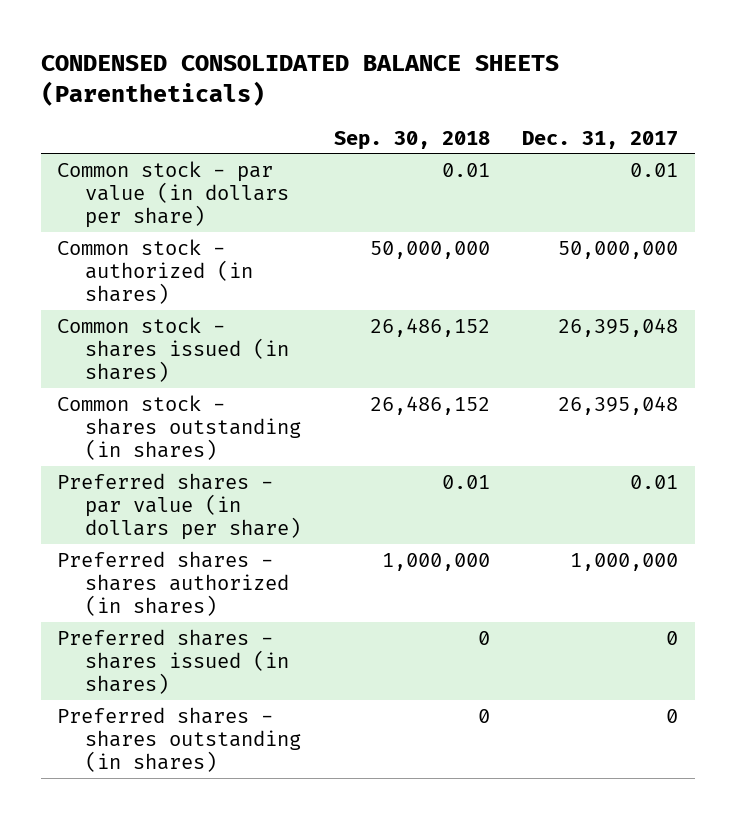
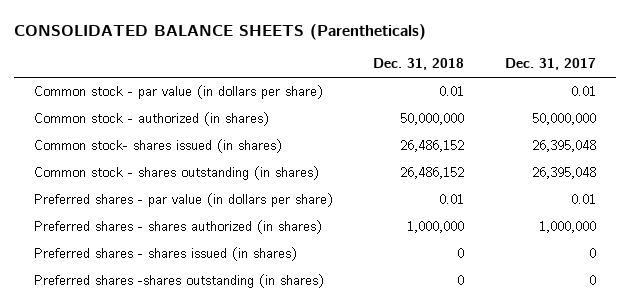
[40,55,559,107] CONDENSED CONSOLIDATED BALANCE SHEETS (Parentheticals) -> [13,23,426,40] CONSOLIDATED BALANCE SHEETS (Parentheticals)
[333,130,490,150] Sep. 30, 2018 -> none
none -> [373,58,465,71] Dec. 31, 2018
[57,316,290,383] Common stock - shares issued (in shares) -> [34,139,283,154] Common stock- shares issued (in shares)
[57,706,302,773] Preferred shares - shares outstanding (in shares) -> [34,274,325,289] Preferred shares -shares outstanding (in shares)

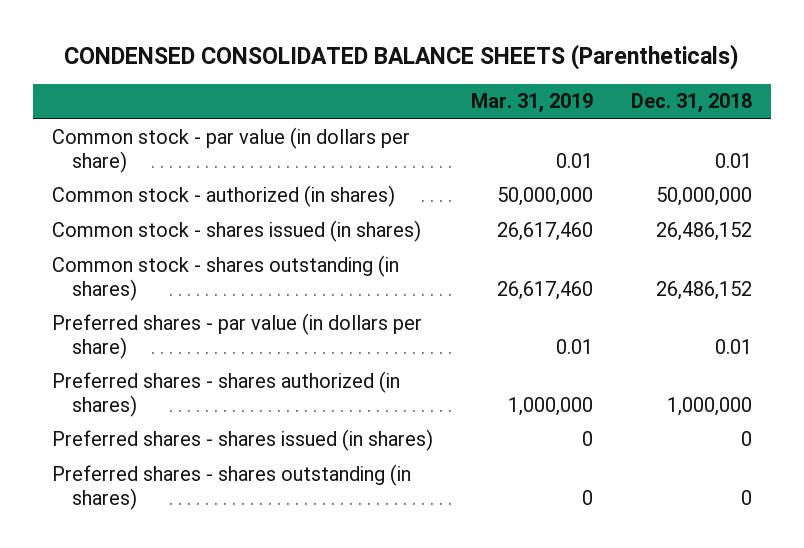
[13,23,426,40] CONSOLIDATED BALANCE SHEETS (Parentheticals) -> [64,44,740,71] CONDENSED CONSOLIDATED BALANCE SHEETS (Parentheticals)
[504,58,596,71] Dec. 31, 2017 -> none
none -> [471,93,594,114] Mar. 31, 2019
[34,139,283,154] Common stock- shares issued (in shares) -> [52,220,422,243] Common stock - shares issued (in shares)
[34,274,325,289] Preferred shares -shares outstanding (in shares) -> [52,464,412,510] Preferred shares - shares outstanding (in shares)

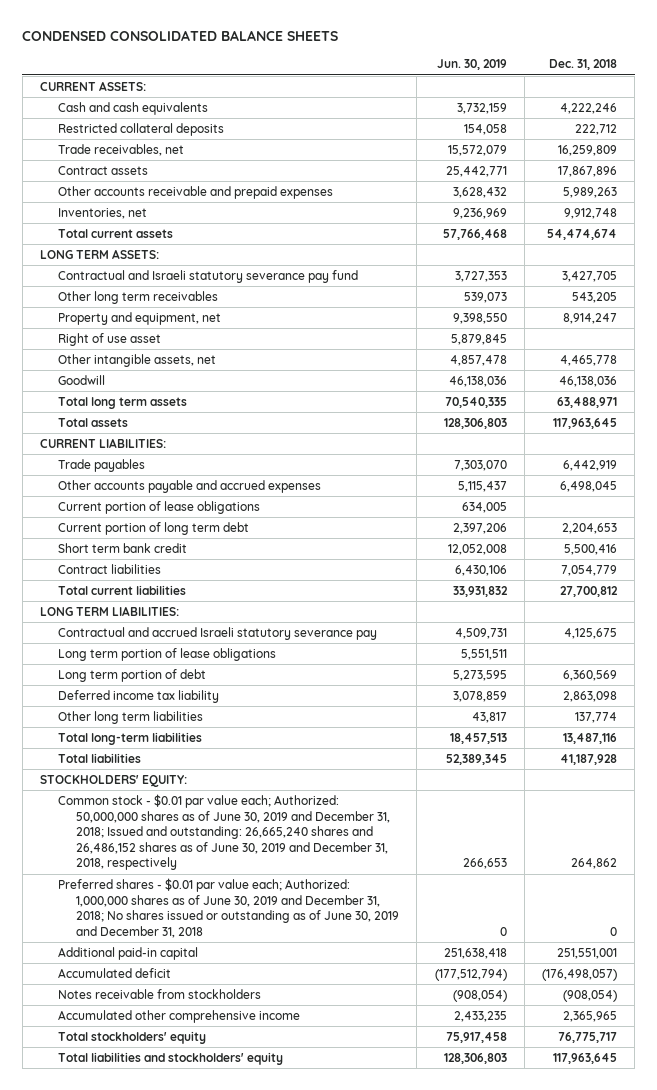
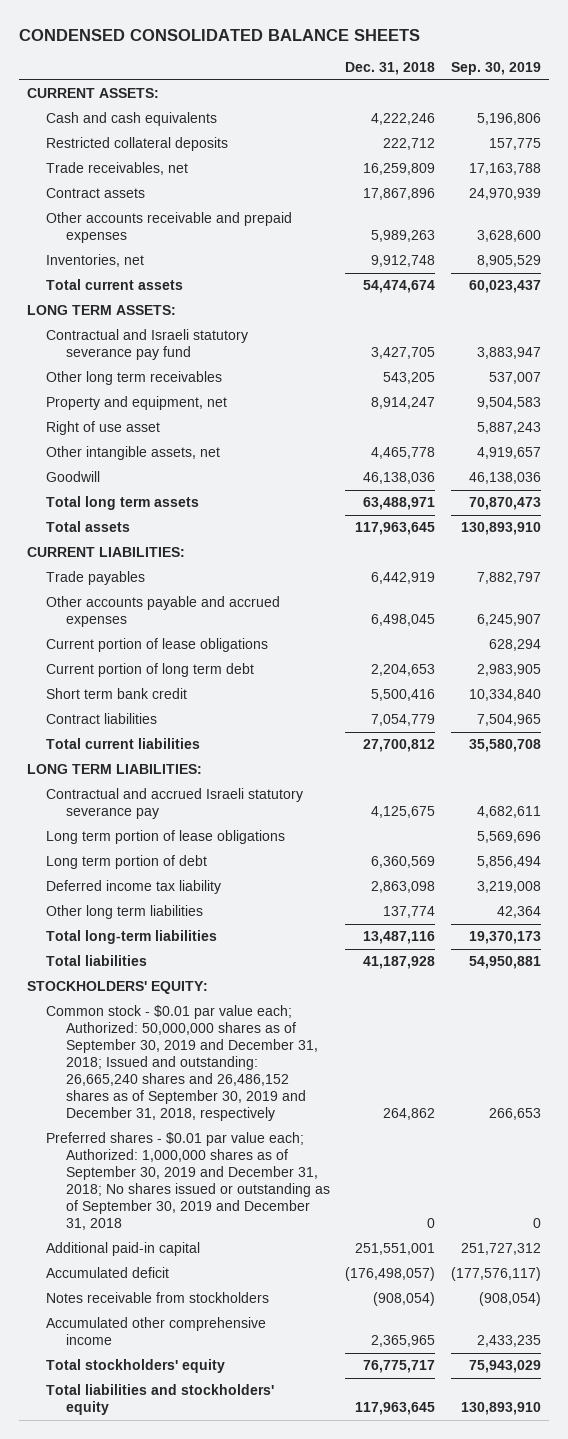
[436,59,507,71] Jun. 30, 2019 -> none
none -> [451,62,542,76] Sep. 30, 2019
[58,794,391,871] Common stock - $0.01 par value each; Authorized: 50,000,000 shares as of June 30, 2019 and December 31, 2018; Issued and outstanding: 26,665,240 shares and 26,486,152 shares as of June 30, 2019 and December 31, 2018, respectively -> [46,1005,318,1122] Common stock - $0.01 par value each; Authorized: 50,000,000 shares as of September 30, 2019 and December 31, 2018; Issued and outstanding: 26,665,240 shares and 26,486,152 shares as of September 30, 2019 and December 31, 2018, respectively
[58,878,400,938] Preferred shares - $0.01 par value each; Authorized: 1,000,000 shares as of June 30, 2019 and December 31, 2018; No shares issued or outstanding as of June 30, 2019 and December 31, 2018 -> [46,1132,330,1231] Preferred shares - $0.01 par value each; Authorized: 1,000,000 shares as of September 30, 2019 and December 31, 2018; No shares issued or outstanding as of September 30, 2019 and December 31, 2018

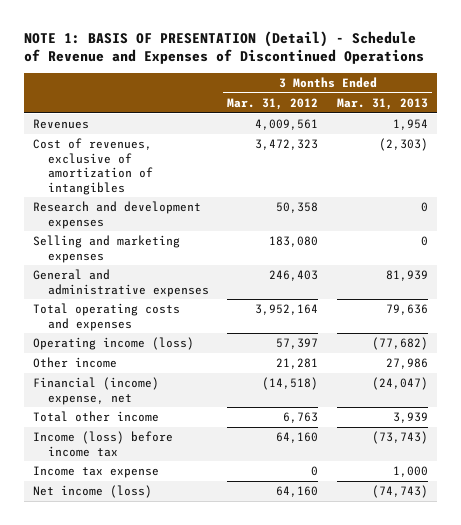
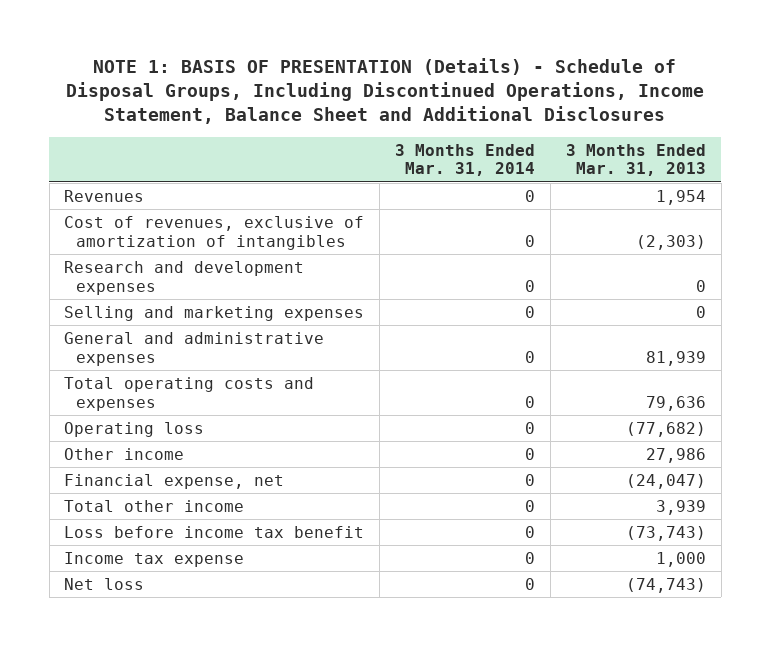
[24,30,425,65] NOTE 1: BASIS OF PRESENTATION (Detail) - Schedule of Revenue and Expenses of Discontinued Operations -> [66,58,705,125] NOTE 1: BASIS OF PRESENTATION (Details) - Schedule of Disposal Groups, Including Discontinued Operations, Income Statement, Balance Sheet and Additional Disclosures
[227,97,319,110] Mar. 31, 2012 -> none
none -> [395,143,536,177] 3 Months Ended Mar. 31, 2014
[33,336,195,350] Operating income (loss) -> [64,421,205,437] Operating loss
[33,376,160,405] Financial (income) expense, net -> [64,473,285,489] Financial expense, net
[33,430,174,457] Income (loss) before income tax -> [64,525,365,538] Loss before income tax benefit
[33,484,153,498] Net income (loss) -> [64,577,145,590] Net loss

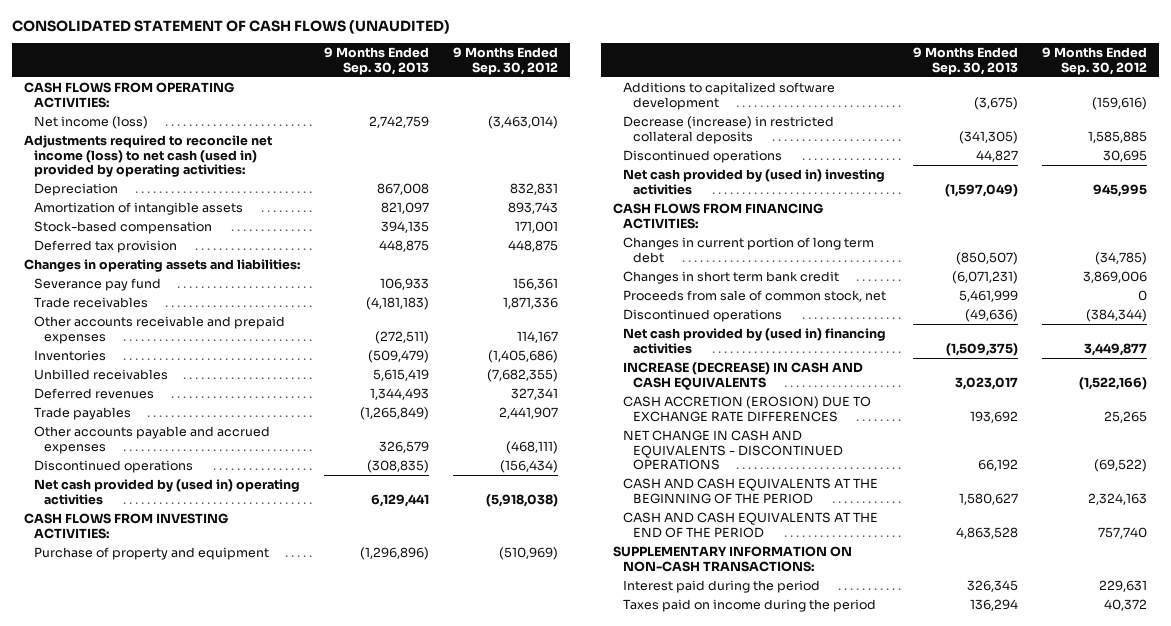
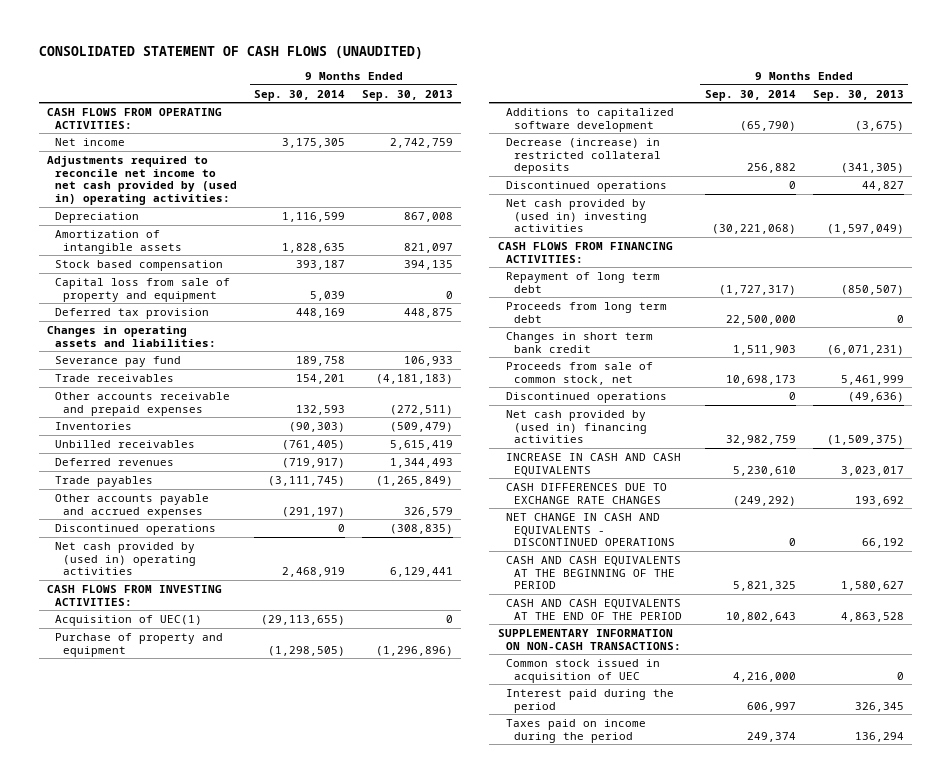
[452,47,558,75] 9 Months Ended Sep. 30, 2012 -> none
none -> [254,89,346,101] Sep. 30, 2014
[33,116,148,130] Net income (loss) -> [55,137,126,146] Net income
[23,135,272,178] Adjustments required to reconcile net income (loss) to net cash (used in) provided by operating activities: -> [47,155,238,206] Adjustments required to reconcile net income to net cash provided by (used in) operating activities:
[33,221,212,235] Stock-based compensation -> [55,259,224,271] Stock based compensation
none -> [55,277,231,302] Capital loss from sale of property and equipment
none -> [55,614,203,626] Acquisition of UEC(1)
[623,237,875,263] Changes in current portion of long term debt -> [505,271,660,293] Repayment of long term debt
none -> [505,301,667,323] Proceeds from long term debt
[623,362,864,390] INCREASE (DECREASE) IN CASH AND CASH EQUIVALENTS -> [505,452,681,476] INCREASE IN CASH AND CASH EQUIVALENTS
[623,396,872,422] CASH ACCRETION (EROSION) DUE TO EXCHANGE RATE DIFFERENCES -> [505,482,667,504] CASH DIFFERENCES DUE TO EXCHANGE RATE CHANGES
none -> [505,658,660,683] Common stock issued in acquisition of UEC

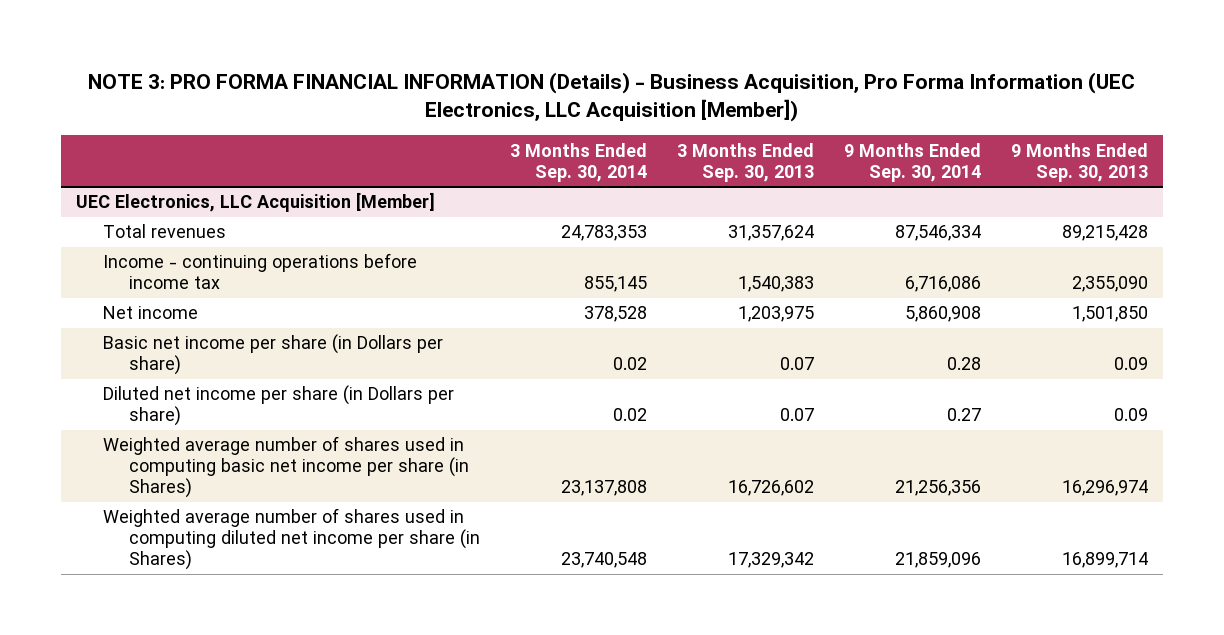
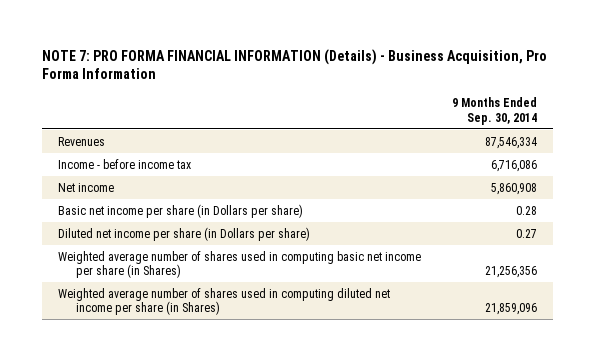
[87,72,1135,123] NOTE 3: PRO FORMA FINANCIAL INFORMATION (Details) - Business Acquisition, Pro Forma Information (UEC Electronics, LLC Acquisition [Member]) -> [41,48,547,80] NOTE 7: PRO FORMA FINANCIAL INFORMATION (Details) - Business Acquisition, Pro Forma Information
[510,142,648,182] 3 Months Ended Sep. 30, 2014 -> none
[677,142,815,182] 3 Months Ended Sep. 30, 2013 -> none
[1011,142,1149,182] 9 Months Ended Sep. 30, 2013 -> none
[75,192,435,213] UEC Electronics, LLC Acquisition [Member] -> none
[102,224,226,239] Total revenues -> [57,136,105,146] Revenues
[102,253,417,290] Income - continuing operations before income tax -> [57,158,191,169] Income - before income tax

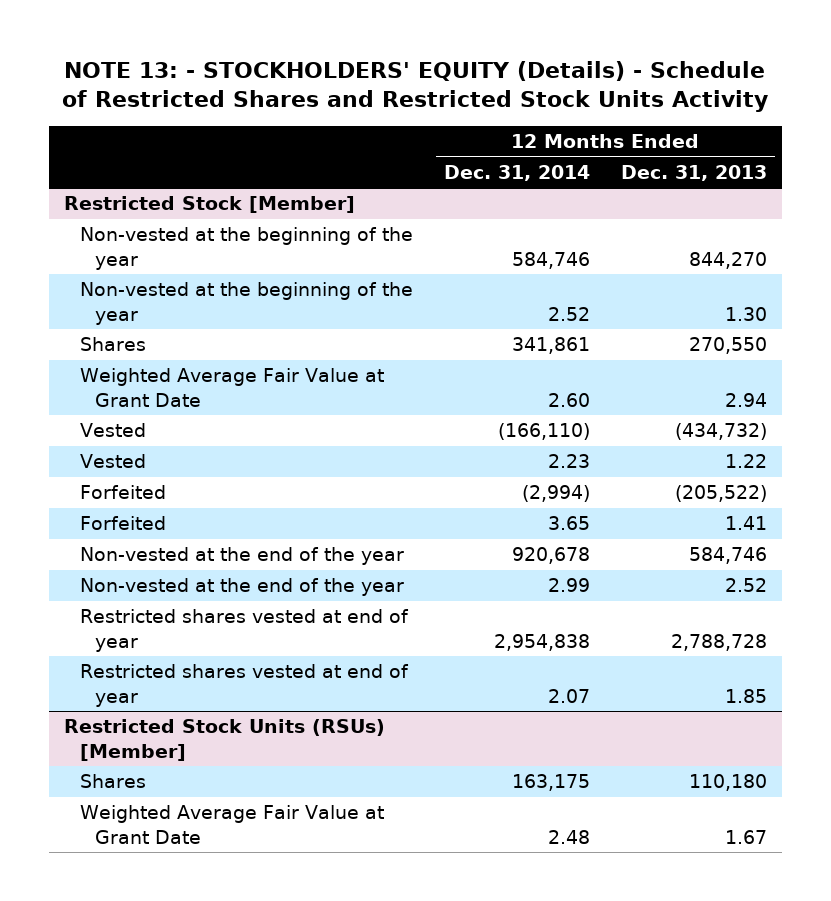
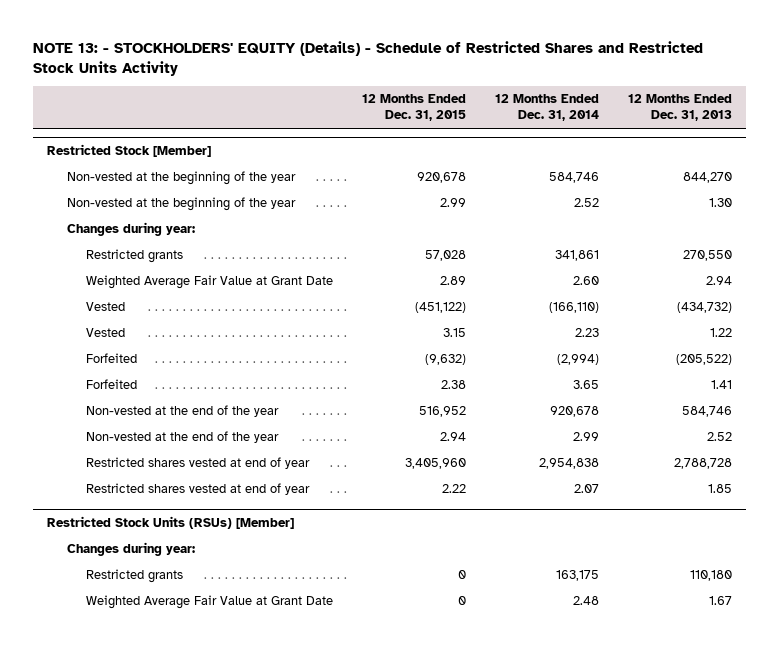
none -> [361,94,466,122] 12 Months Ended Dec. 31, 2015
none -> [66,221,195,236] Changes during year:
[79,337,146,352] Shares -> [85,248,183,263] Restricted grants
none -> [66,541,195,556] Changes during year:
[79,774,146,789] Shares -> [85,568,183,583] Restricted grants

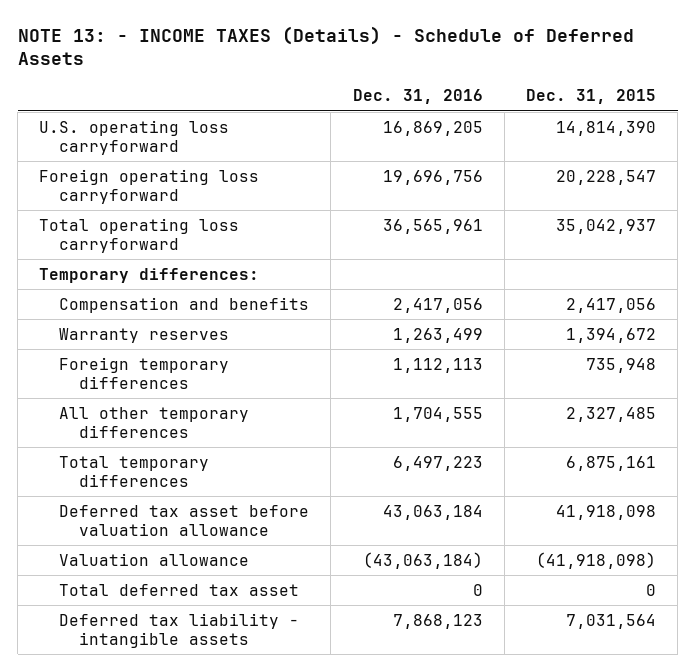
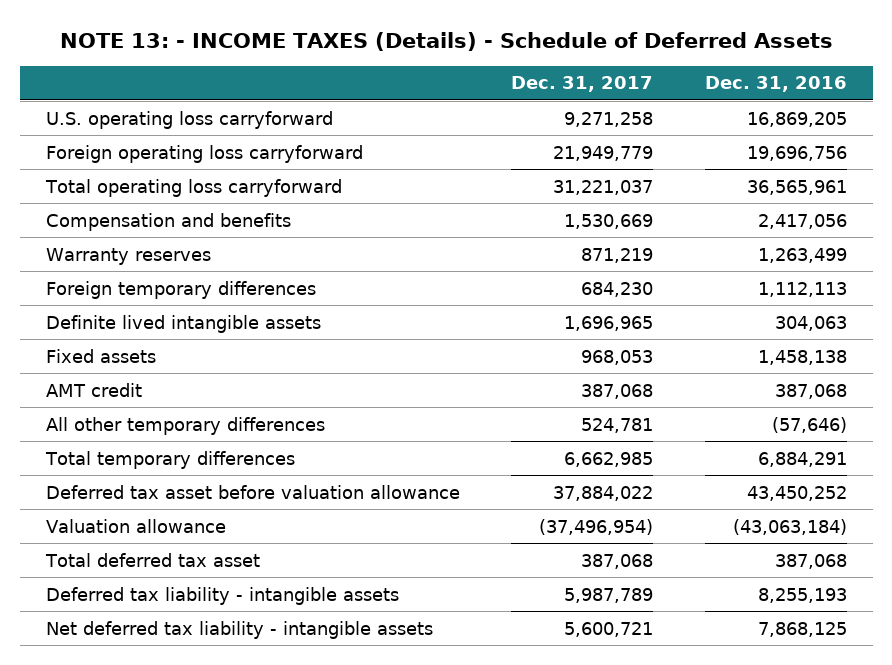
[525,89,656,105] Dec. 31, 2015 -> none
none -> [511,76,654,93] Dec. 31, 2017
[39,267,260,283] Temporary differences: -> none
none -> [45,314,321,333] Definite lived intangible assets
none -> [45,348,156,363] Fixed assets
none -> [45,382,142,397] AMT credit
[392,406,483,422] 1,704,555 -> [771,416,847,433] (57,646)
[392,455,483,471] 6,497,223 -> [757,451,847,467] 6,884,291
[382,504,483,520] 43,063,184 -> [746,485,847,501] 43,450,252
[472,583,483,596] 0 -> [774,553,847,569] 387,068
[392,613,483,629] 7,868,123 -> [757,587,847,603] 8,255,193
none -> [45,620,433,639] Net deferred tax liability - intangible assets

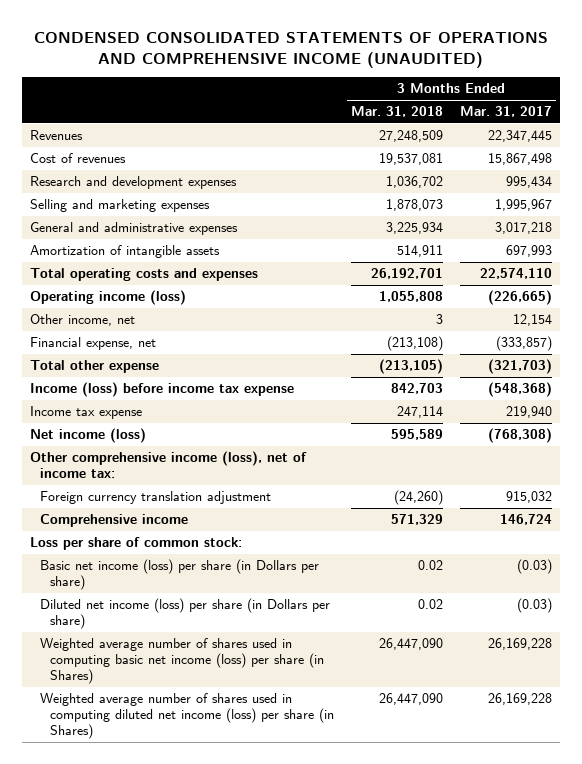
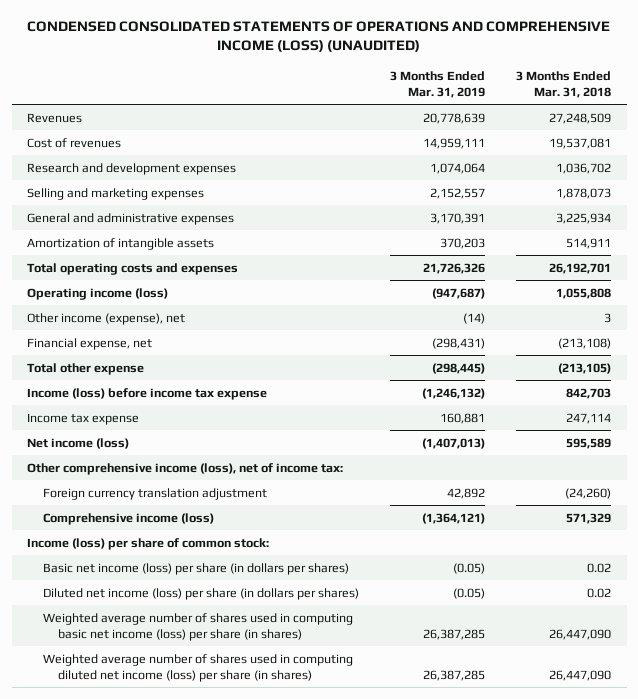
[33,31,548,68] CONDENSED CONSOLIDATED STATEMENTS OF OPERATIONS AND COMPREHENSIVE INCOME (UNAUDITED) -> [27,20,611,53] CONDENSED CONSOLIDATED STATEMENTS OF OPERATIONS AND COMPREHENSIVE INCOME (LOSS) (UNAUDITED)
[459,106,552,118] Mar. 31, 2017 -> none
none -> [389,70,485,98] 3 Months Ended Mar. 31, 2019
[30,314,136,327] Other income, net -> [27,312,186,325] Other income (expense), net
[40,514,189,528] Comprehensive income -> [42,512,214,525] Comprehensive income (loss)
[30,537,243,551] Loss per share of common stock: -> [27,537,270,550] Income (loss) per share of common stock:
[40,559,320,591] Basic net income (loss) per share (in Dollars per share) -> [42,562,349,575] Basic net income (loss) per share (in dollars per shares)
[40,598,331,630] Diluted net income (loss) per share (in Dollars per share) -> [42,587,359,600] Diluted net income (loss) per share (in dollars per shares)
[40,638,325,685] Weighted average number of shares used in computing basic net income (loss) per share (in Shares) -> [42,612,353,641] Weighted average number of shares used in computing basic net income (loss) per share (in shares)
[40,693,335,740] Weighted average number of shares used in computing diluted net income (loss) per share (in Shares) -> [42,653,353,682] Weighted average number of shares used in computing diluted net income (loss) per share (in shares)

